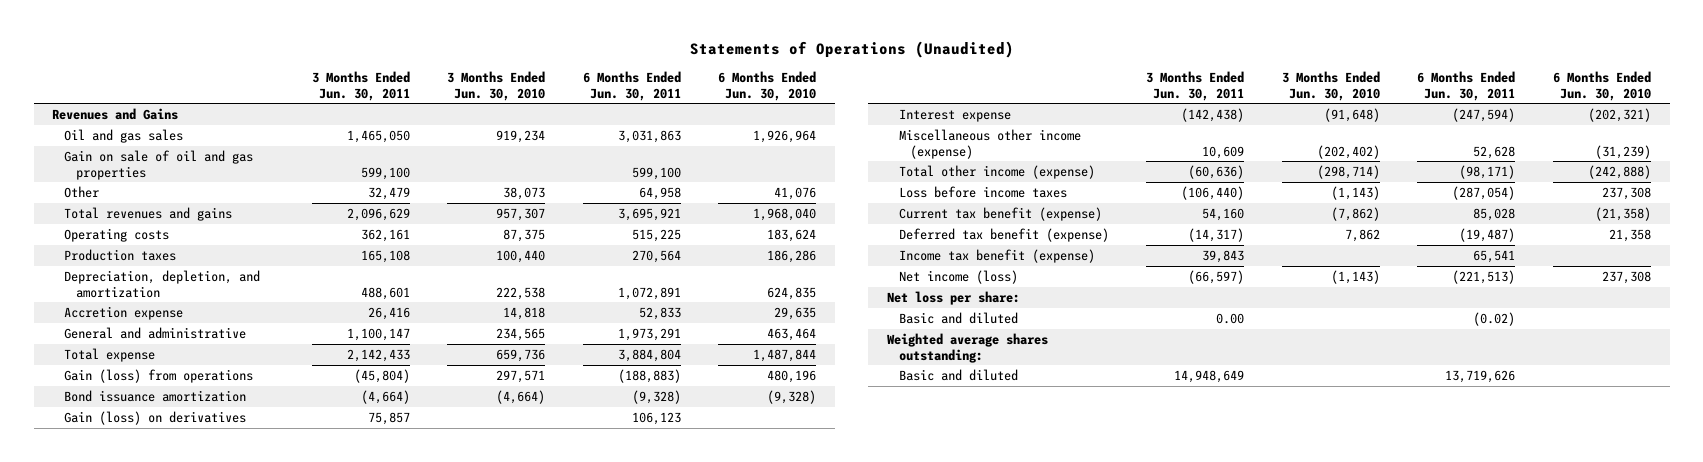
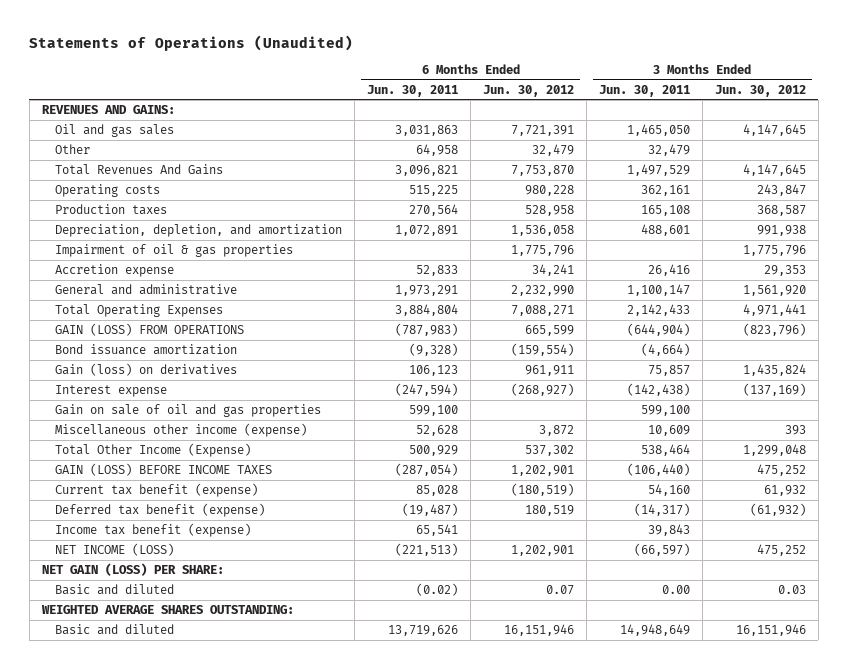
[447,71,546,101] 3 Months Ended Jun. 30, 2010 -> none
[718,71,817,101] 6 Months Ended Jun. 30, 2010 -> none
none -> [482,84,574,97] Jun. 30, 2012
none -> [714,84,806,97] Jun. 30, 2012
[52,107,179,120] Revenues and Gains -> [41,105,175,115] REVENUES AND GAINS:
[63,206,232,221] Total revenues and gains -> [55,164,224,176] Total Revenues And Gains
[346,207,410,221] 2,096,629 -> [626,164,690,177] 1,497,529
[617,207,681,221] 3,695,921 -> [395,165,459,177] 3,096,821
none -> [55,244,294,258] Impairment of oil & gas properties
[63,347,155,362] Total expense -> [55,304,224,318] Total Operating Expenses
[63,368,253,383] Gain (loss) from operations -> [55,323,245,337] GAIN (LOSS) FROM OPERATIONS
[353,368,410,383] (45,804) -> [626,323,690,337] (644,904)
[617,368,681,383] (188,883) -> [395,323,459,337] (787,983)
[63,149,253,180] Gain on sale of oil and gas properties -> [55,404,322,418] Gain on sale of oil and gas properties
[898,164,1095,179] Total other income (expense) -> [55,443,252,458] Total Other Income (Expense)
[1188,164,1245,179] (60,636) -> [640,444,690,457] 538,464
[1459,164,1516,179] (98,171) -> [409,445,459,457] 500,929
[898,185,1067,198] Loss before income taxes -> [55,463,273,477] GAIN (LOSS) BEFORE INCOME TAXES
[898,269,1018,284] Net income (loss) -> [55,543,175,557] NET INCOME (LOSS)
[886,290,1020,305] Net loss per share: -> [41,563,224,577] NET GAIN (LOSS) PER SHARE:
[886,332,1048,363] Weighted average shares outstanding: -> [40,605,294,615] WEIGHTED AVERAGE SHARES OUTSTANDING:

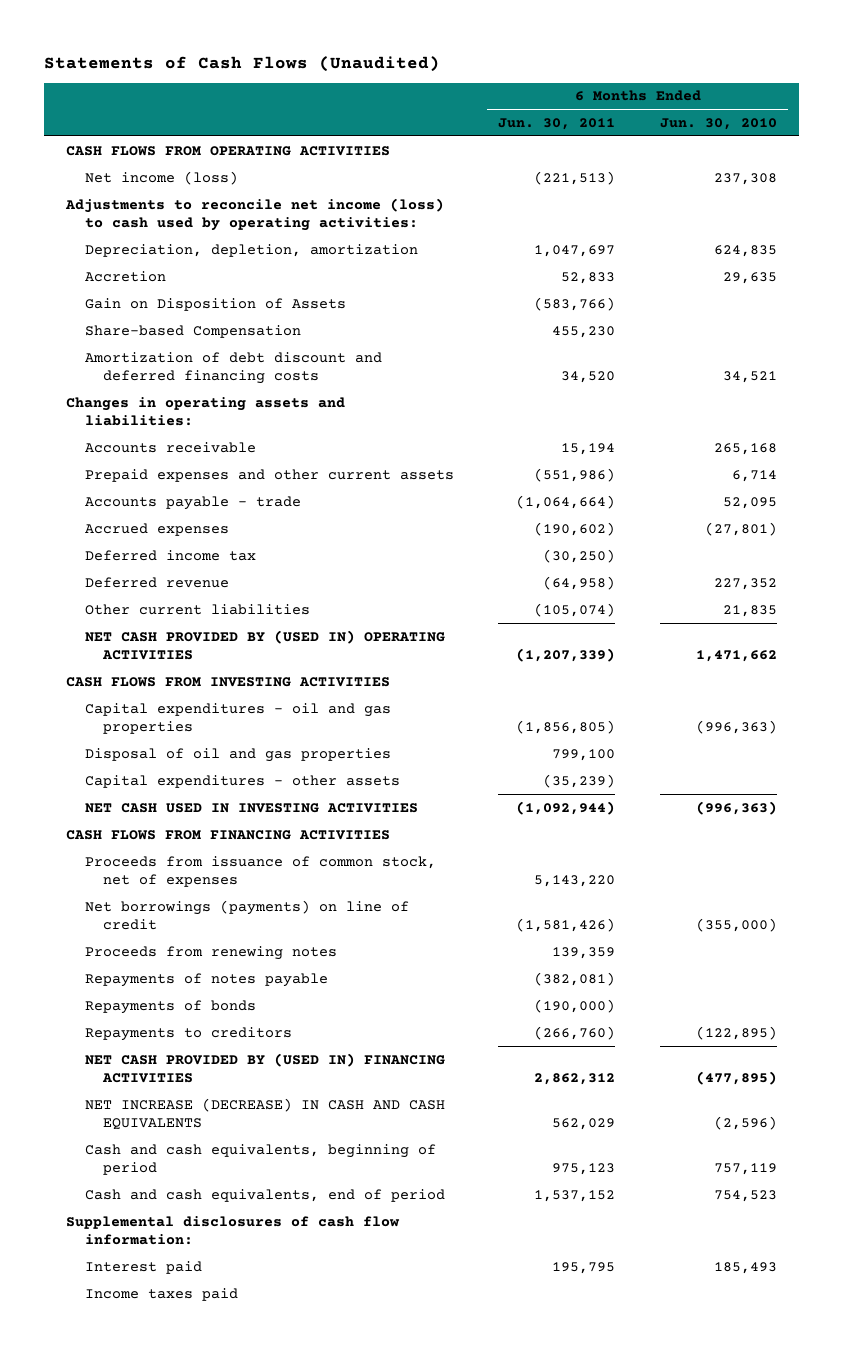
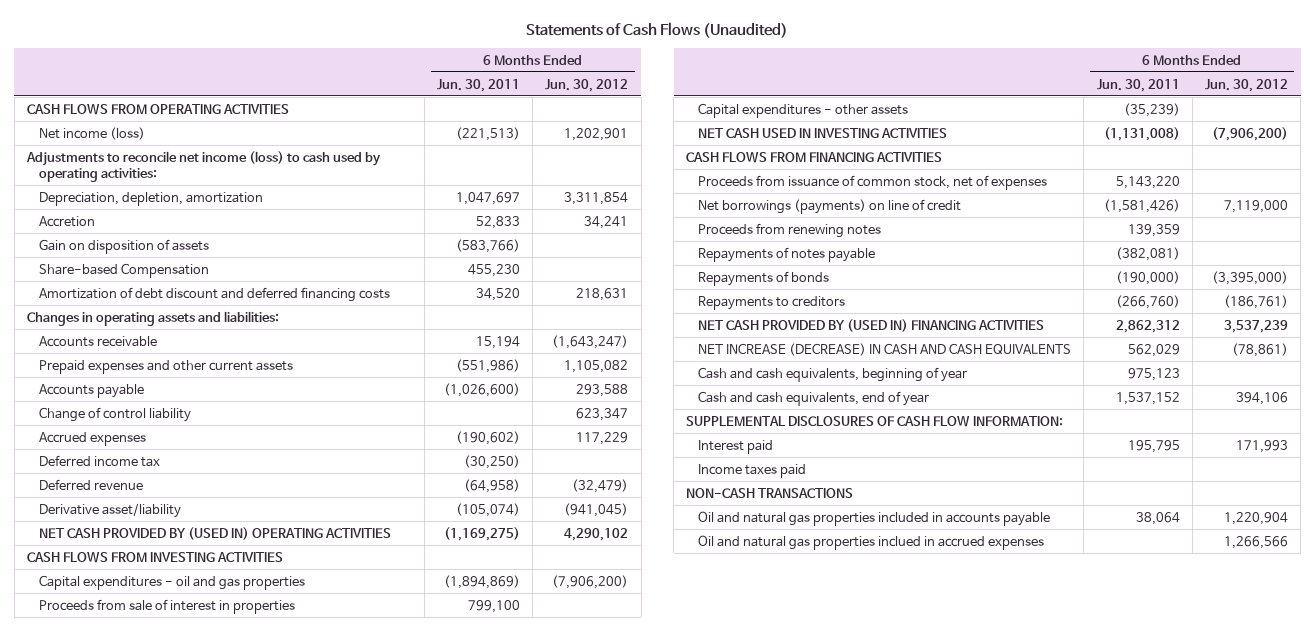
[659,117,777,130] Jun. 30, 2010 -> none
none -> [545,78,629,92] Jun. 30, 2012
[84,297,346,311] Gain on Disposition of Assets -> [38,238,209,254] Gain on disposition of assets
[84,495,301,510] Accounts payable - trade -> [38,383,144,398] Accounts payable
[516,494,616,509] (1,064,664) -> [444,382,521,397] (1,026,600)
none -> [38,406,191,422] Change of control liability
[84,603,310,615] Other current liabilities -> [38,502,181,518] Derivative asset/liability
[516,648,616,663] (1,207,339) -> [444,526,521,541] (1,169,275)
[516,720,616,735] (1,856,805) -> [444,574,521,589] (1,894,869)
[84,747,391,762] Disposal of oil and gas properties -> [38,598,295,614] Proceeds from sale of interest in properties
[516,800,616,815] (1,092,944) -> [1103,126,1180,141] (1,131,008)
[84,1143,436,1176] Cash and cash equivalents, beginning of period -> [698,366,968,382] Cash and cash equivalents, beginning of year
[84,1188,445,1202] Cash and cash equivalents, end of period -> [698,390,930,406] Cash and cash equivalents, end of year
[66,1215,401,1246] Supplemental disclosures of cash flow information: -> [686,415,1064,427] SUPPLEMENTAL DISCLOSURES OF CASH FLOW INFORMATION:
none -> [686,487,854,498] NON-CASH TRANSACTIONS
none -> [698,510,1051,526] Oil and natural gas properties included in accounts payable
none -> [698,534,1045,550] Oil and natural gas properties inclued in accrued expenses

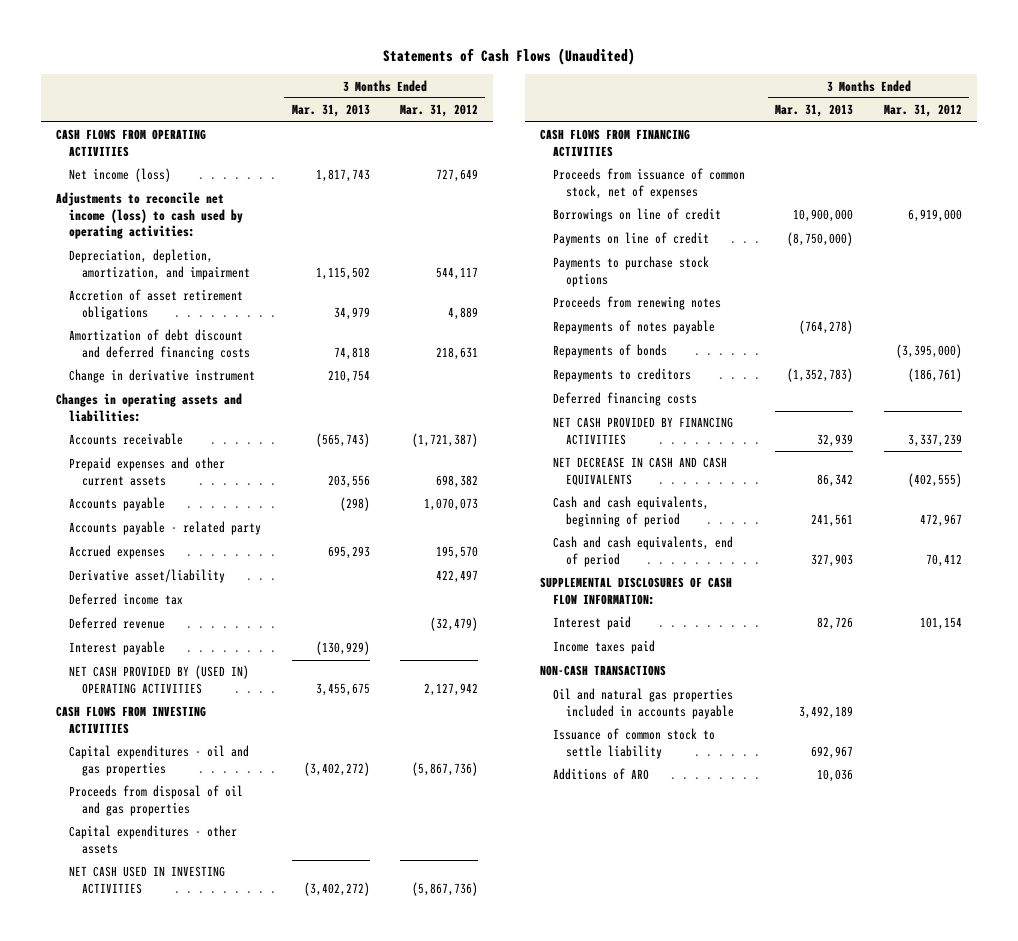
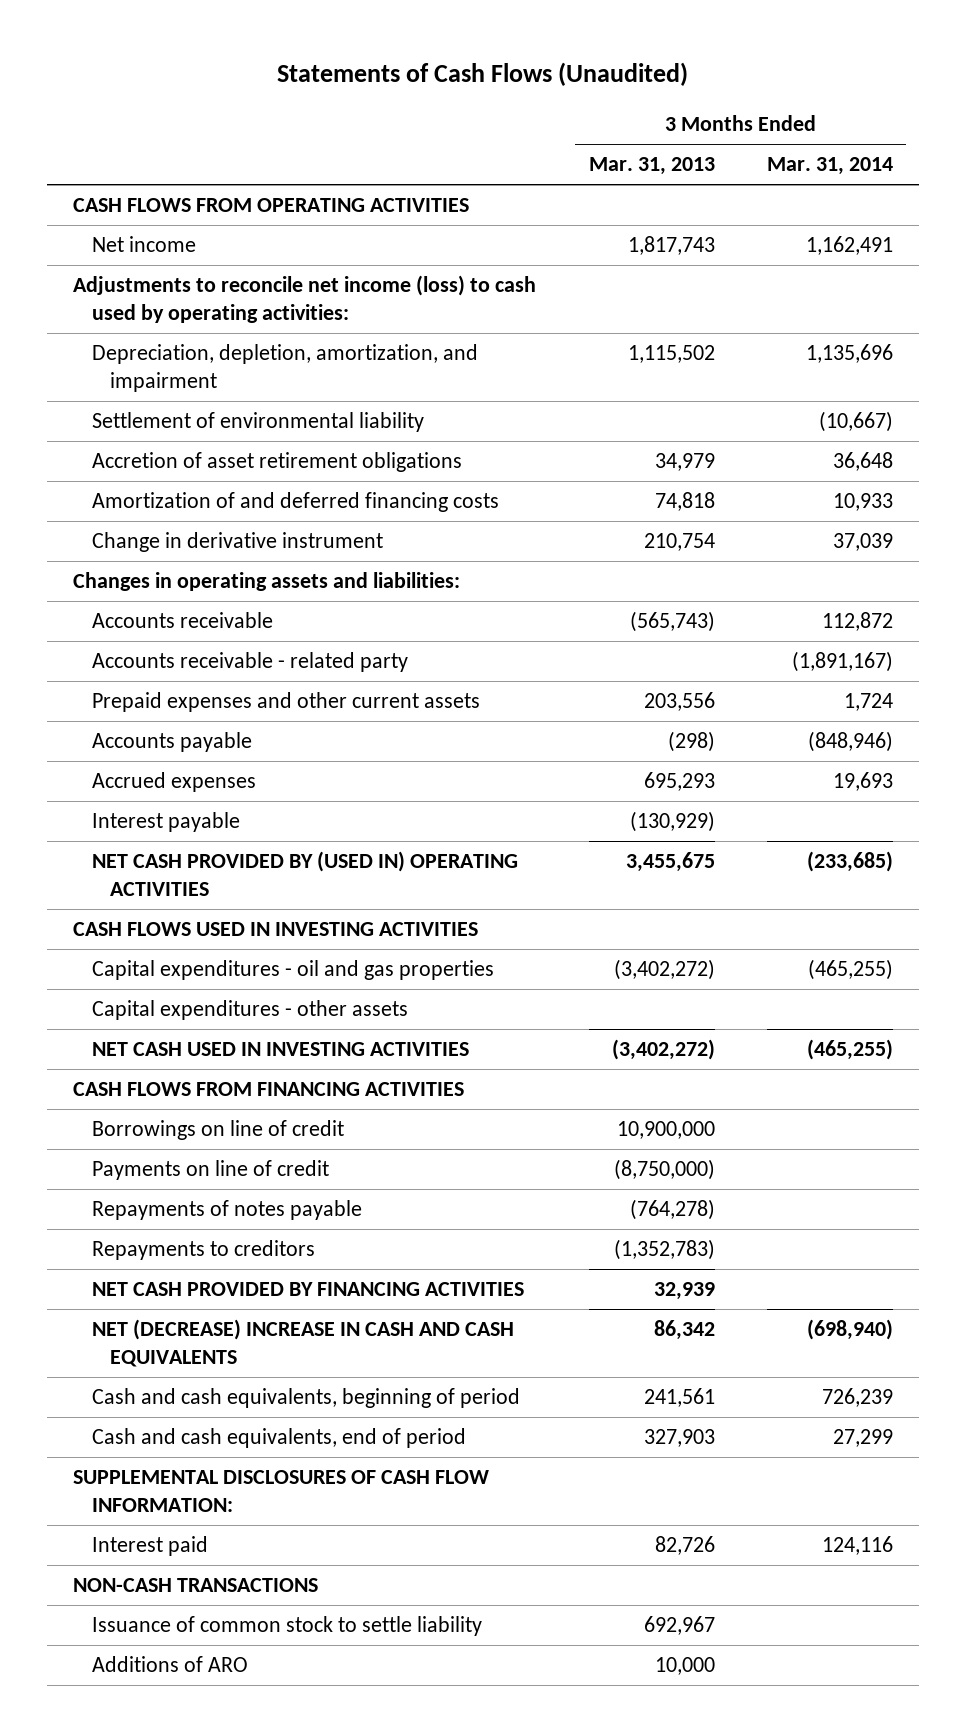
[399,104,478,118] Mar. 31, 2012 -> none
none -> [766,157,893,176] Mar. 31, 2014
[69,168,172,183] Net income (loss) -> [91,236,196,253] Net income
none -> [91,412,424,433] Settlement of environmental liability
[69,329,251,360] Amortization of debt discount and deferred financing costs -> [91,492,499,513] Amortization of and deferred financing costs
none -> [91,652,408,673] Accounts receivable - related party
[69,521,262,536] Accounts payable - related party -> none
[69,569,226,584] Derivative asset/liability -> none
[69,593,184,606] Deferred income tax -> none
[69,617,166,630] Deferred revenue -> none
[56,706,207,734] CASH FLOWS FROM INVESTING ACTIVITIES -> [73,922,479,937] CASH FLOWS USED IN INVESTING ACTIVITIES
[69,785,244,816] Proceeds from disposal of oil and gas properties -> none
[553,168,746,199] Proceeds from issuance of common stock, net of expenses -> none
[553,256,710,287] Payments to purchase stock options -> none
[553,296,722,311] Proceeds from renewing notes -> none
[553,344,668,359] Repayments of bonds -> none
[553,392,698,407] Deferred financing costs -> none
[553,457,728,486] NET DECREASE IN CASH AND CASH EQUIVALENTS -> [91,1319,514,1367] NET (DECREASE) INCREASE IN CASH AND CASH EQUIVALENTS
[553,640,656,655] Income taxes paid -> none
[553,688,734,719] Oil and natural gas properties included in accounts payable -> none
[817,769,854,783] 10,036 -> [654,1657,715,1676] 10,000

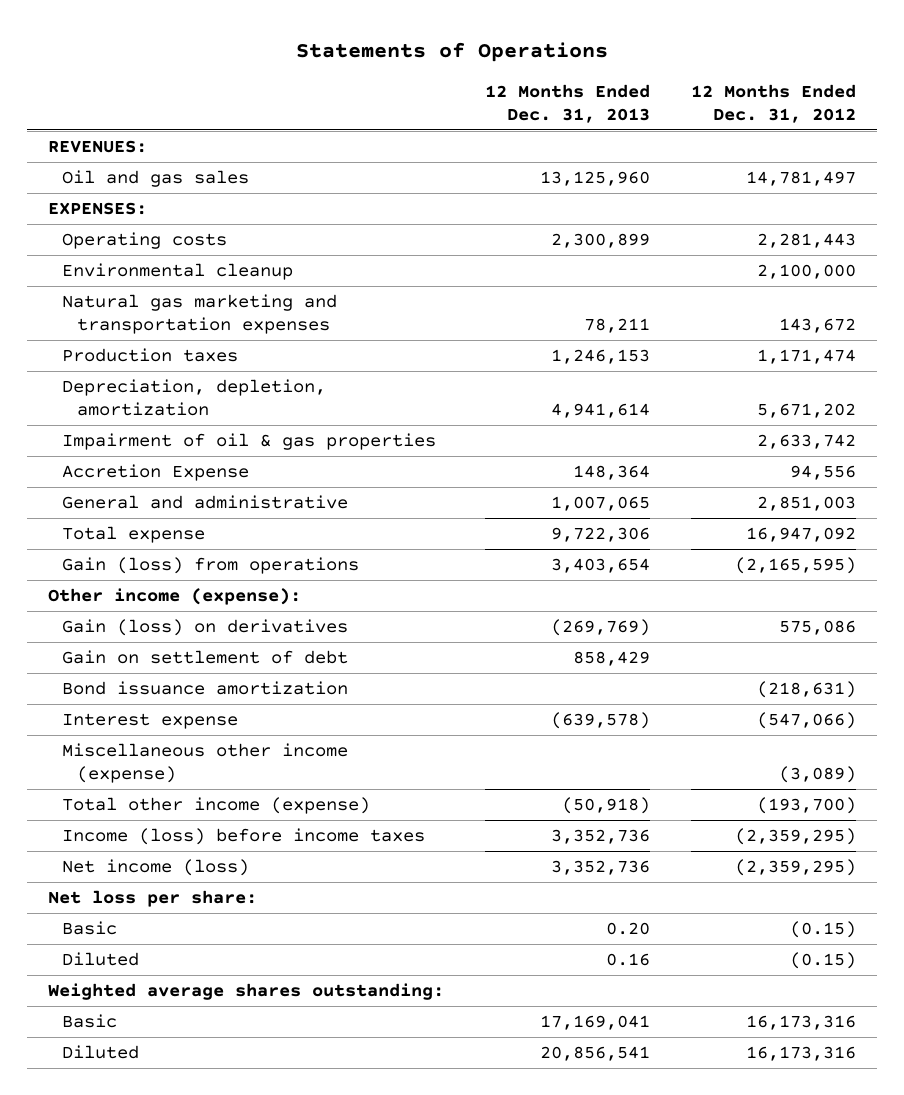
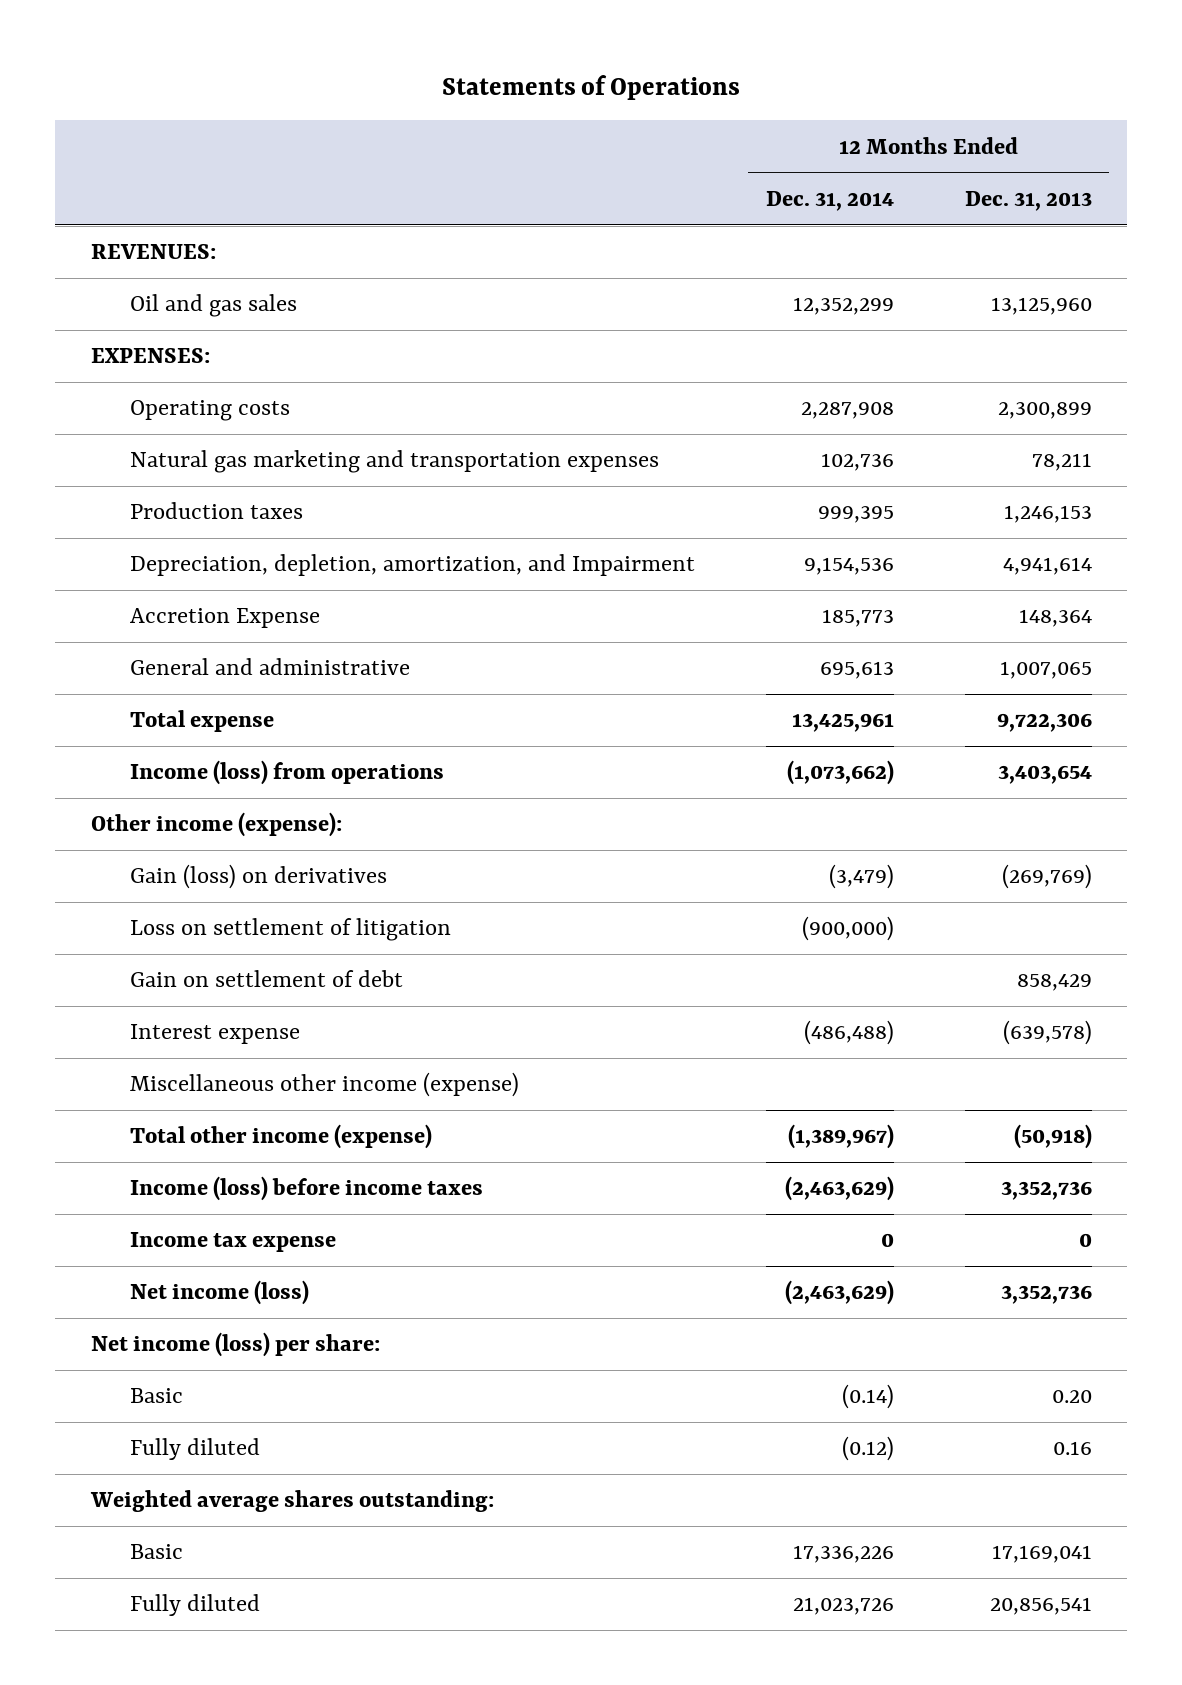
[691,83,857,123] 12 Months Ended Dec. 31, 2012 -> none
none -> [765,190,894,211] Dec. 31, 2014
[62,262,294,280] Environmental cleanup -> none
[62,432,437,450] Impairment of oil & gas properties -> none
[62,378,327,417] Depreciation, depletion, amortization -> [130,554,696,577] Depreciation, depletion, amortization, and Impairment
[62,556,360,574] Gain (loss) from operations -> [130,760,445,786] Income (loss) from operations
none -> [130,918,452,942] Loss on settlement of litigation
[62,680,349,695] Bond issuance amortization -> none
none -> [130,1232,337,1253] Income tax expense
[47,889,257,907] Net loss per share: -> [90,1332,380,1358] Net income (loss) per share:
[62,951,140,966] Diluted -> [130,1438,261,1461] Fully diluted
[62,1044,140,1059] Diluted -> [130,1594,261,1617] Fully diluted

